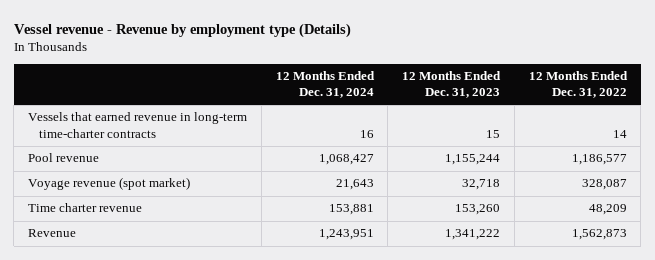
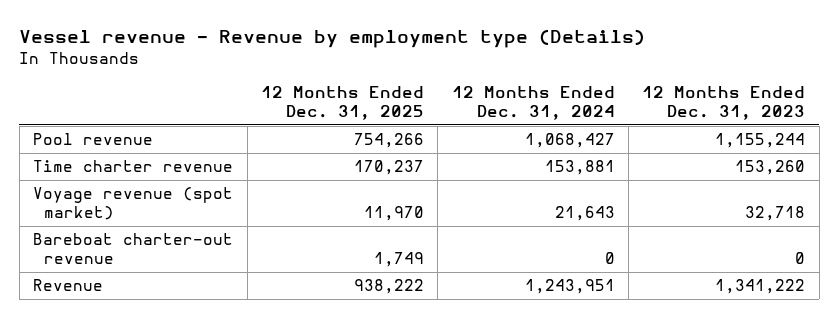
[528,71,628,99] 12 Months Ended Dec. 31, 2022 -> none
none -> [260,86,424,121] 12 Months Ended Dec. 31, 2025
[28,112,248,138] Vessels that earned revenue in long-term time-charter contracts -> none
[28,177,191,191] Voyage revenue (spot market) -> [33,187,234,221] Voyage revenue (spot market)
none -> [33,233,234,265] Bareboat charter-out revenue

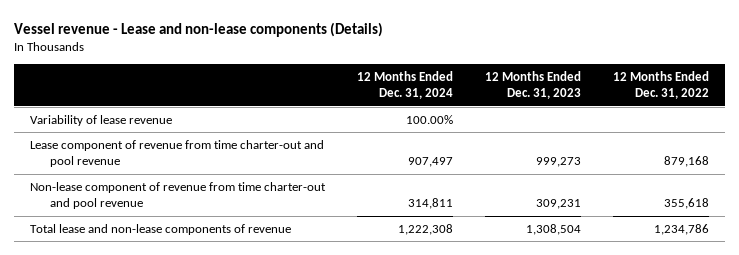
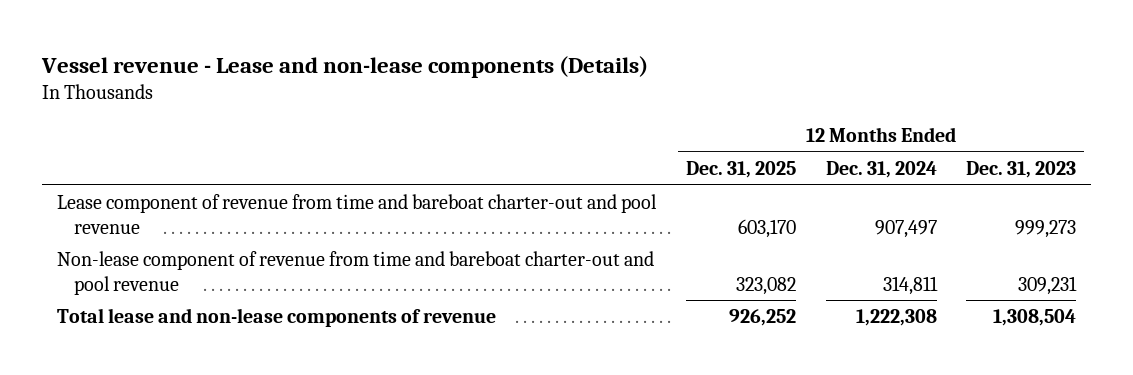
[613,70,710,100] 12 Months Ended Dec. 31, 2022 -> none
none -> [685,160,796,178] Dec. 31, 2025
[29,114,172,126] Variability of lease revenue -> none
[29,139,324,168] Lease component of revenue from time charter-out and pool revenue -> [57,194,658,234] Lease component of revenue from time and bareboat charter-out and pool revenue
[29,181,326,210] Non-lease component of revenue from time charter-out and pool revenue -> [57,251,655,295] Non-lease component of revenue from time and bareboat charter-out and pool revenue

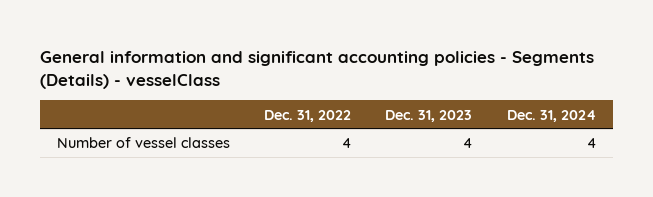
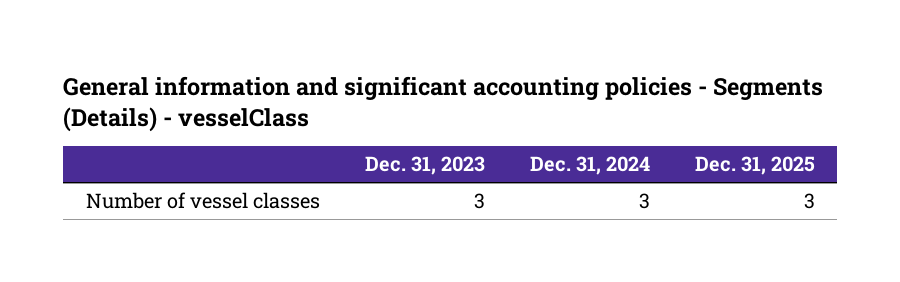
[264,109,352,122] Dec. 31, 2022 -> none
none -> [694,156,815,176] Dec. 31, 2025
[463,138,473,149] 4 -> [473,193,485,210] 3
[586,138,596,149] 4 -> [638,193,650,210] 3

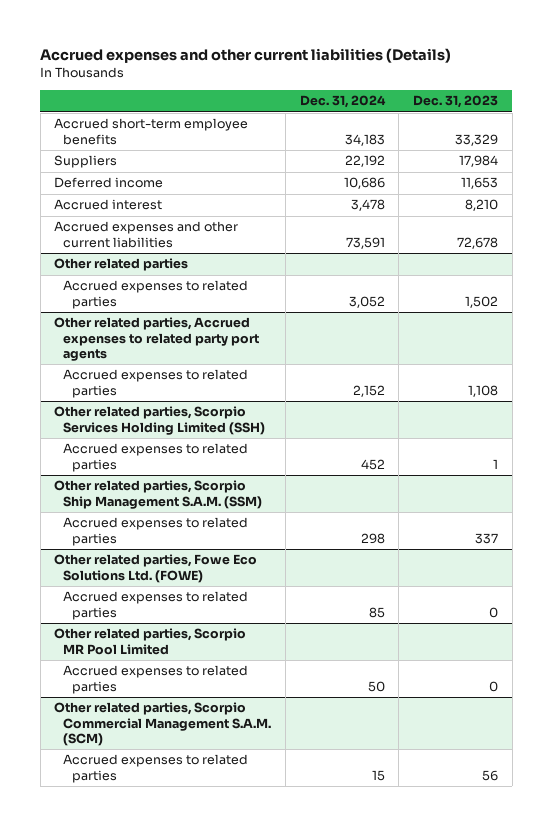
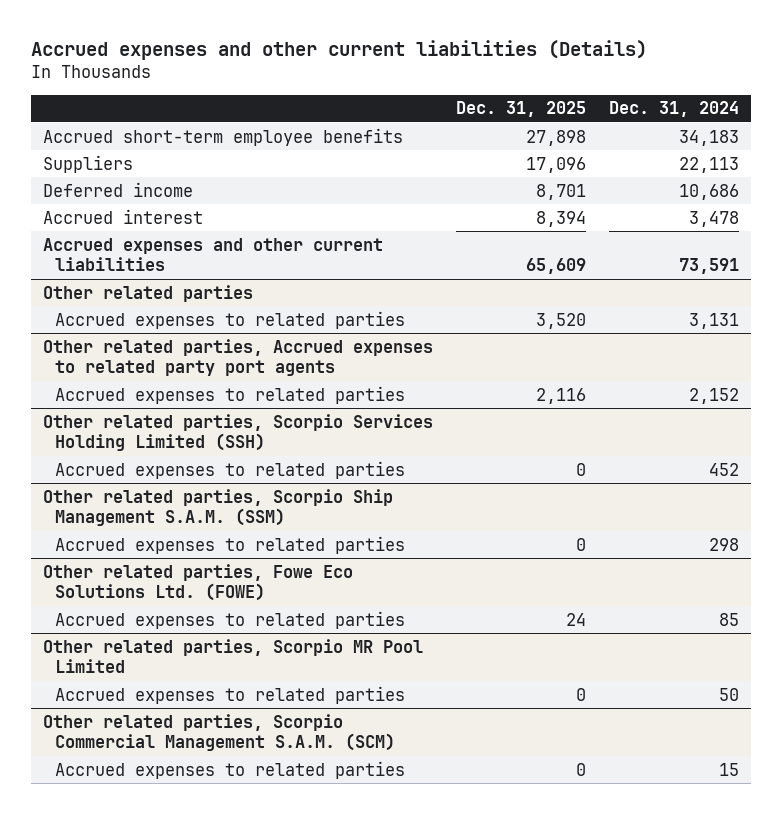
[413,95,499,109] Dec. 31, 2023 -> none
none -> [455,101,586,118] Dec. 31, 2025
[344,155,385,168] 22,192 -> [678,156,739,173] 22,113
[348,295,385,308] 3,052 -> [688,312,739,329] 3,131

